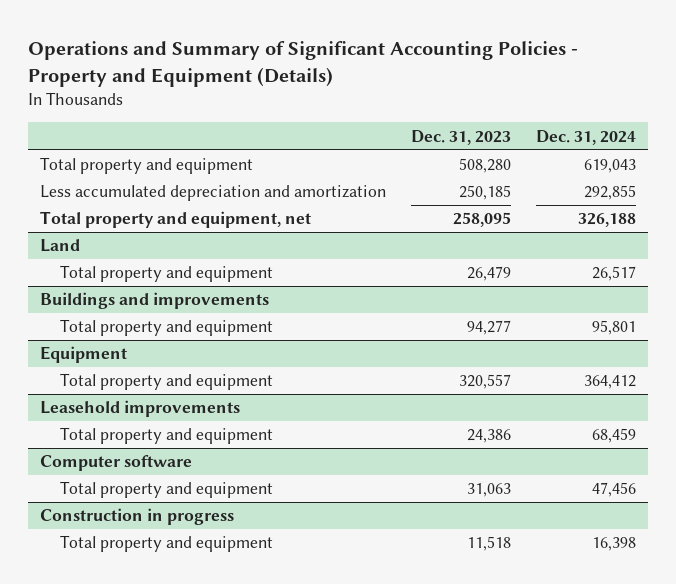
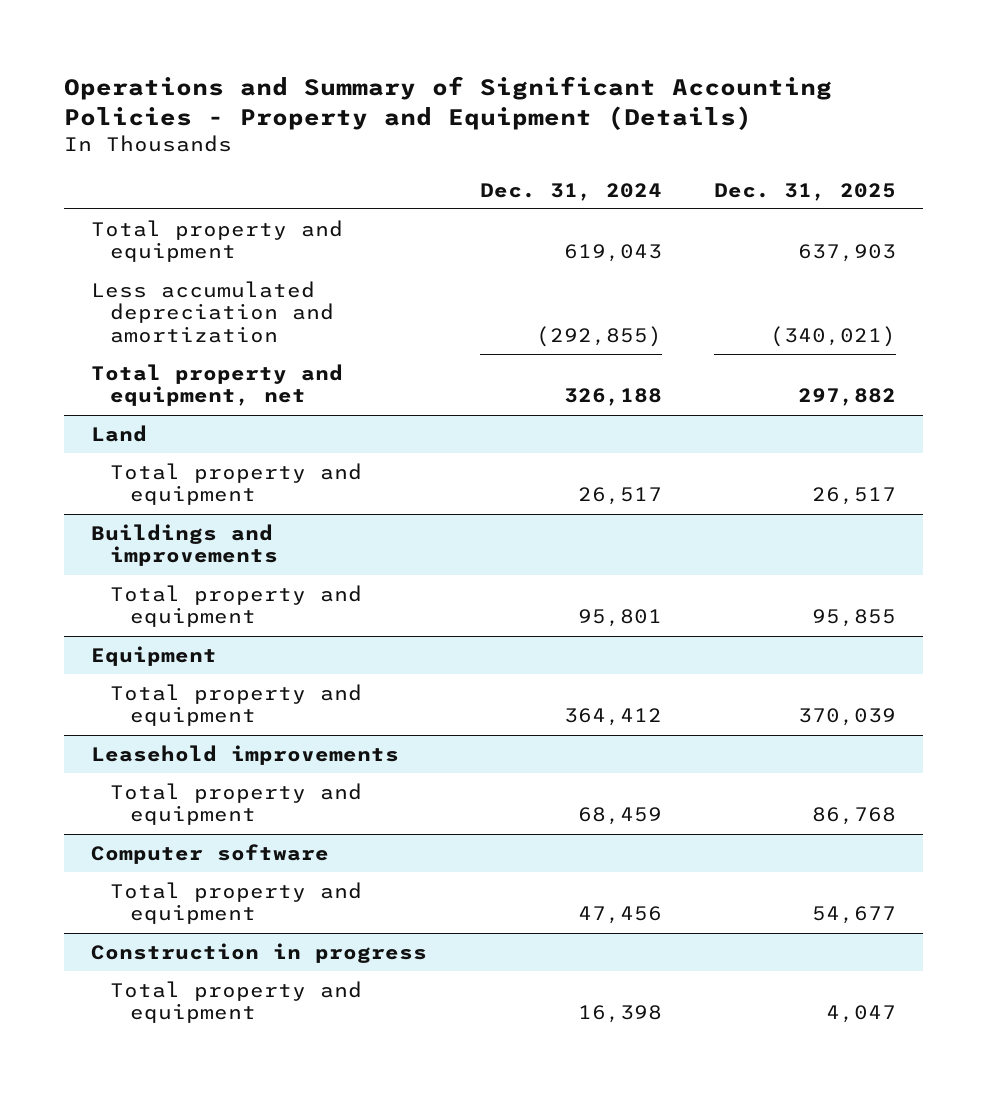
[410,129,511,145] Dec. 31, 2023 -> none
none -> [714,182,897,201] Dec. 31, 2025
[583,185,636,201] 292,855 -> [535,325,662,347] (292,855)

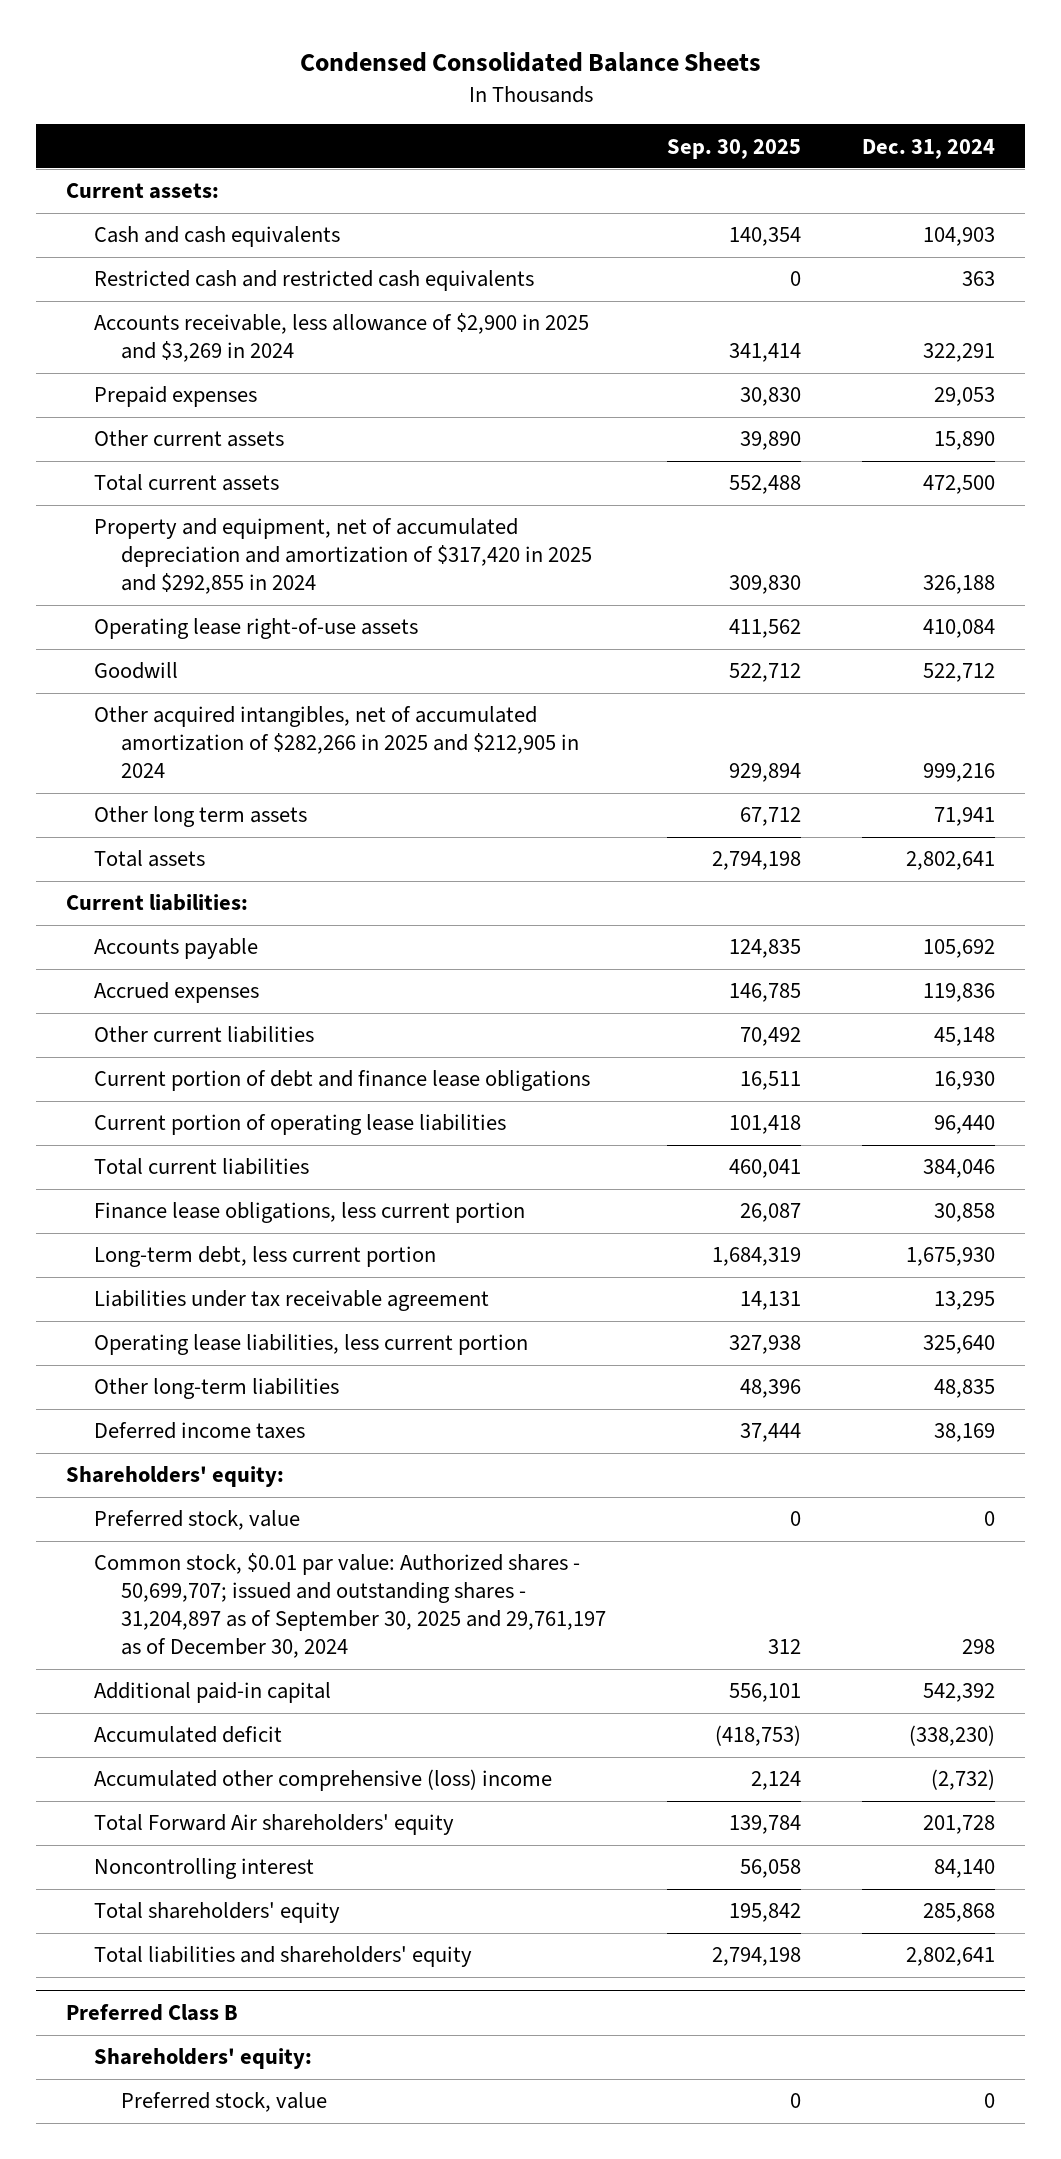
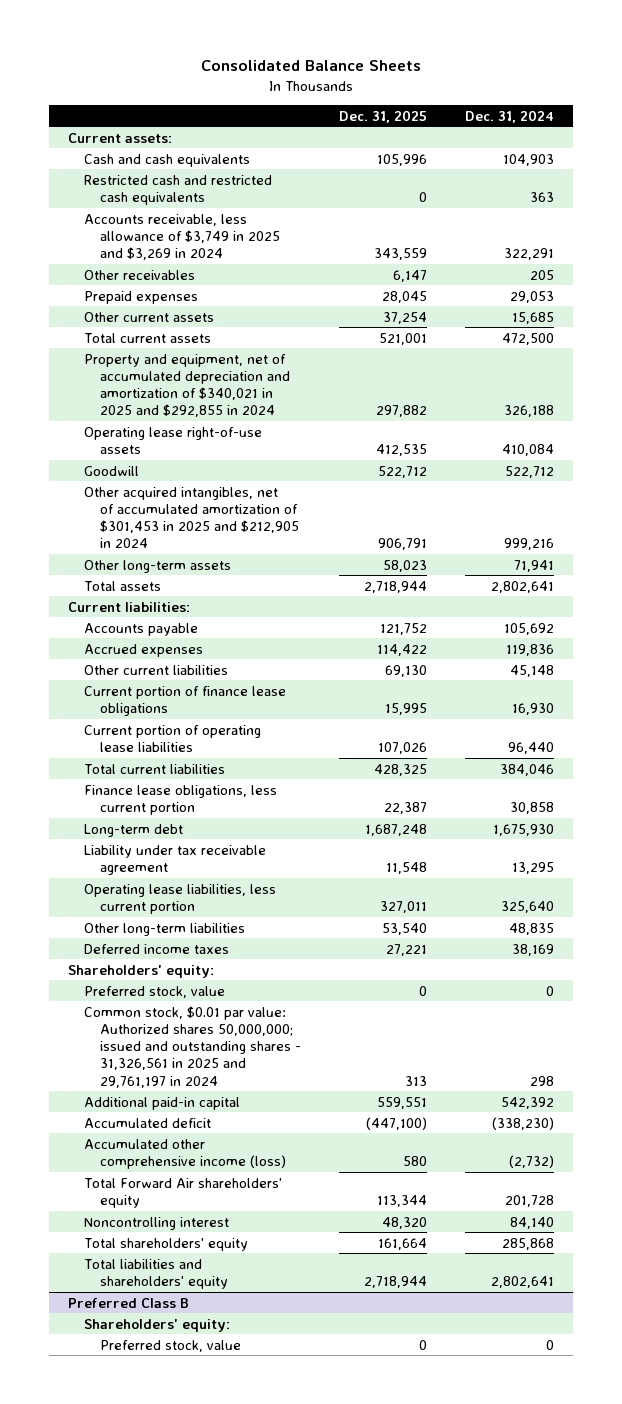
[299,52,761,73] Condensed Consolidated Balance Sheets -> [201,60,422,72] Consolidated Balance Sheets
[666,138,801,159] Sep. 30, 2025 -> none
none -> [339,109,428,123] Dec. 31, 2025
[93,313,589,363] Accounts receivable, less allowance of $2,900 in 2025 and $3,269 in 2024 -> [83,213,280,261] Accounts receivable, less allowance of $3,749 in 2025 and $3,269 in 2024
none -> [83,269,195,280] Other receivables
[933,431,995,451] 15,890 -> [512,311,555,324] 15,685
[93,518,593,595] Property and equipment, net of accumulated depreciation and amortization of $317,420 in 2025 and $292,855 in 2024 -> [83,353,290,418] Property and equipment, net of accumulated depreciation and amortization of $340,021 in 2025 and $292,855 in 2024
[93,706,580,779] Other acquired intangibles, net of accumulated amortization of $282,266 in 2025 and $212,905 in 2024 -> [83,486,299,549] Other acquired intangibles, net of accumulated amortization of $301,453 in 2025 and $212,905 in 2024
[93,806,307,828] Other long term assets -> [83,559,231,573] Other long-term assets
[93,1070,590,1092] Current portion of debt and finance lease obligations -> [83,685,286,716] Current portion of finance lease obligations
[93,1246,436,1268] Long-term debt, less current portion -> [83,823,183,837] Long-term debt
[93,1290,489,1312] Liabilities under tax receivable agreement -> [83,844,266,875] Liability under tax receivable agreement
[93,1553,607,1659] Common stock, $0.01 par value: Authorized shares - 50,699,707; issued and outstanding shares - 31,204,897 as of September 30, 2025 and 29,761,197 as of December 30, 2024 -> [83,1005,301,1088] Common stock, $0.01 par value: Authorized shares 50,000,000; issued and outstanding shares - 31,326,561 in 2025 and 29,761,197 in 2024
[93,1769,552,1792] Accumulated other comprehensive (loss) income -> [83,1138,286,1169] Accumulated other comprehensive income (loss)

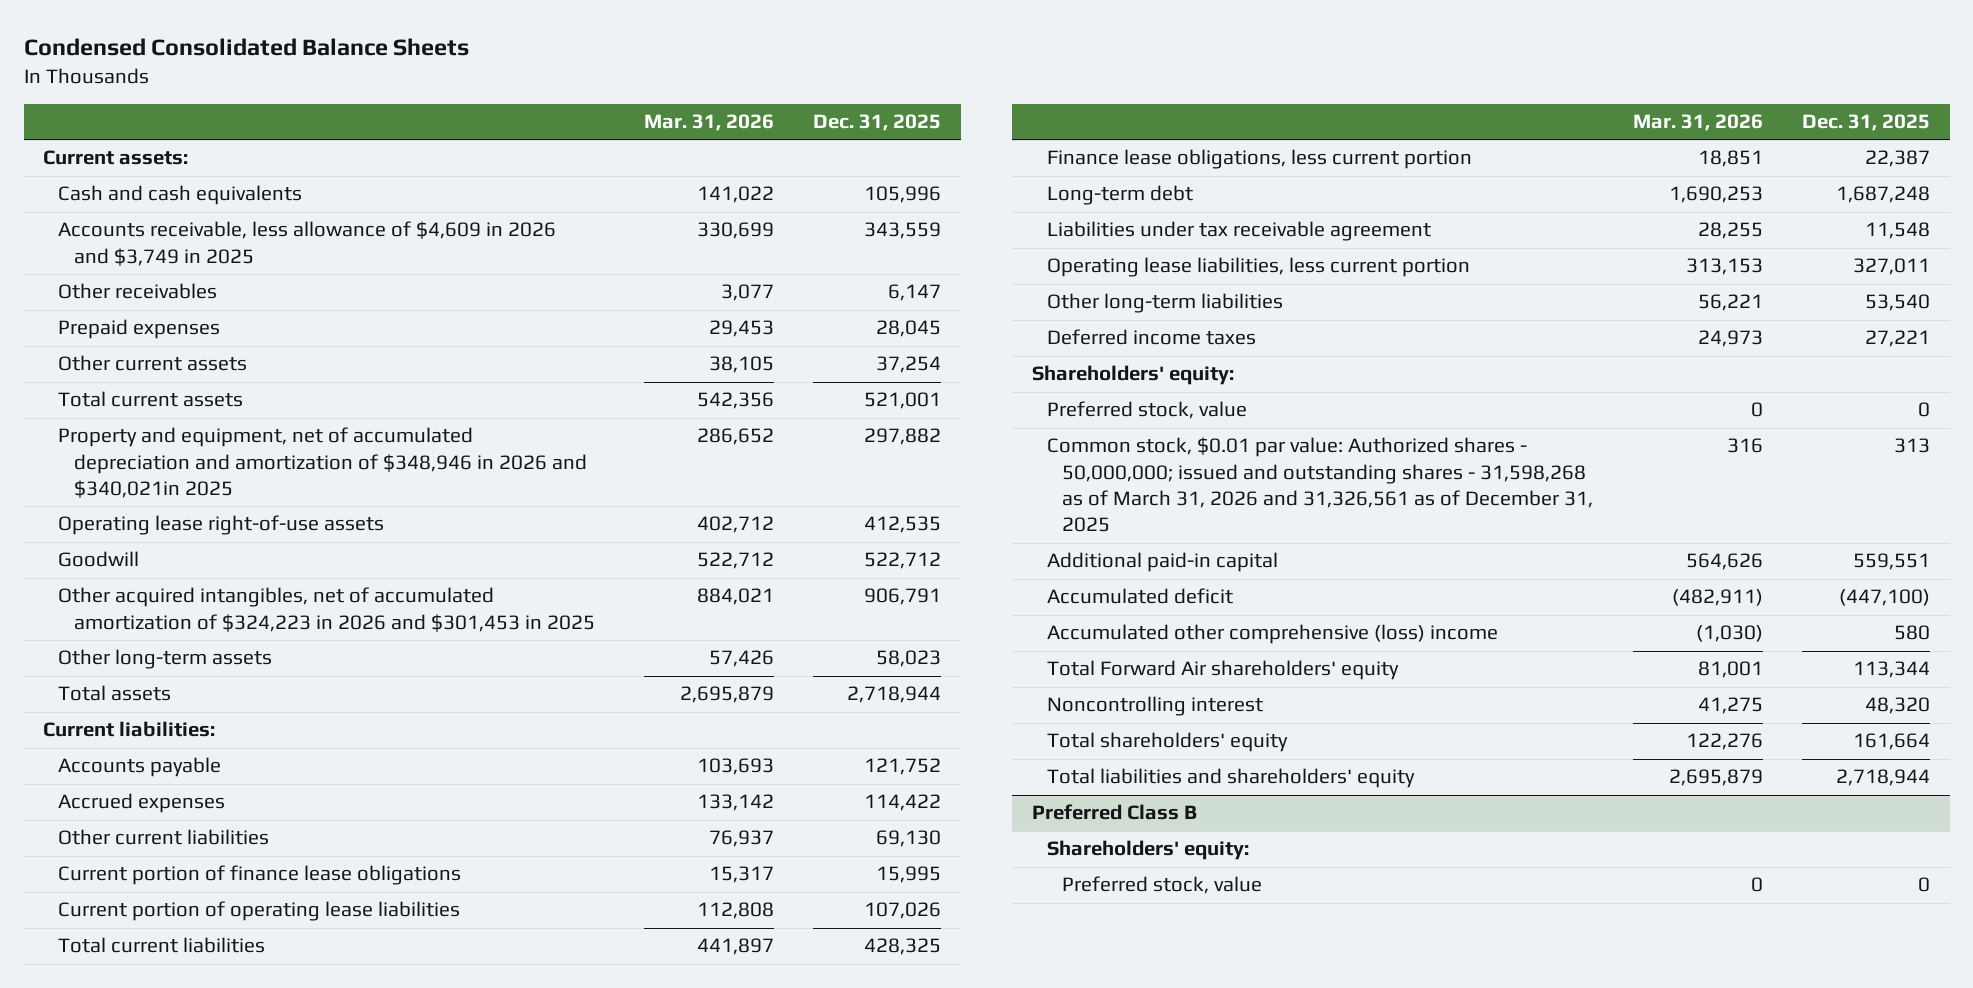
[201,60,422,72] Consolidated Balance Sheets -> [23,38,469,57] Condensed Consolidated Balance Sheets
[465,109,555,123] Dec. 31, 2024 -> none
none -> [643,114,774,132] Mar. 31, 2026
[83,174,272,205] Restricted cash and restricted cash equivalents -> none
[83,213,280,261] Accounts receivable, less allowance of $3,749 in 2025 and $3,269 in 2024 -> [58,221,557,266] Accounts receivable, less allowance of $4,609 in 2026 and $3,749 in 2025
[83,353,290,418] Property and equipment, net of accumulated depreciation and amortization of $340,021 in 2025 and $292,855 in 2024 -> [58,427,587,499] Property and equipment, net of accumulated depreciation and amortization of $348,946 in 2026 and $340,021in 2025
[83,486,299,549] Other acquired intangibles, net of accumulated amortization of $301,453 in 2025 and $212,905 in 2024 -> [58,587,595,632] Other acquired intangibles, net of accumulated amortization of $324,223 in 2026 and $301,453 in 2025
[83,844,266,875] Liability under tax receivable agreement -> [1047,221,1432,242] Liabilities under tax receivable agreement
[83,1005,301,1088] Common stock, $0.01 par value: Authorized shares 50,000,000; issued and outstanding shares - 31,326,561 in 2025 and 29,761,197 in 2024 -> [1047,437,1594,533] Common stock, $0.01 par value: Authorized shares - 50,000,000; issued and outstanding shares - 31,598,268 as of March 31, 2026 and 31,326,561 as of December 31, 2025
[83,1138,286,1169] Accumulated other comprehensive income (loss) -> [1047,624,1499,645] Accumulated other comprehensive (loss) income

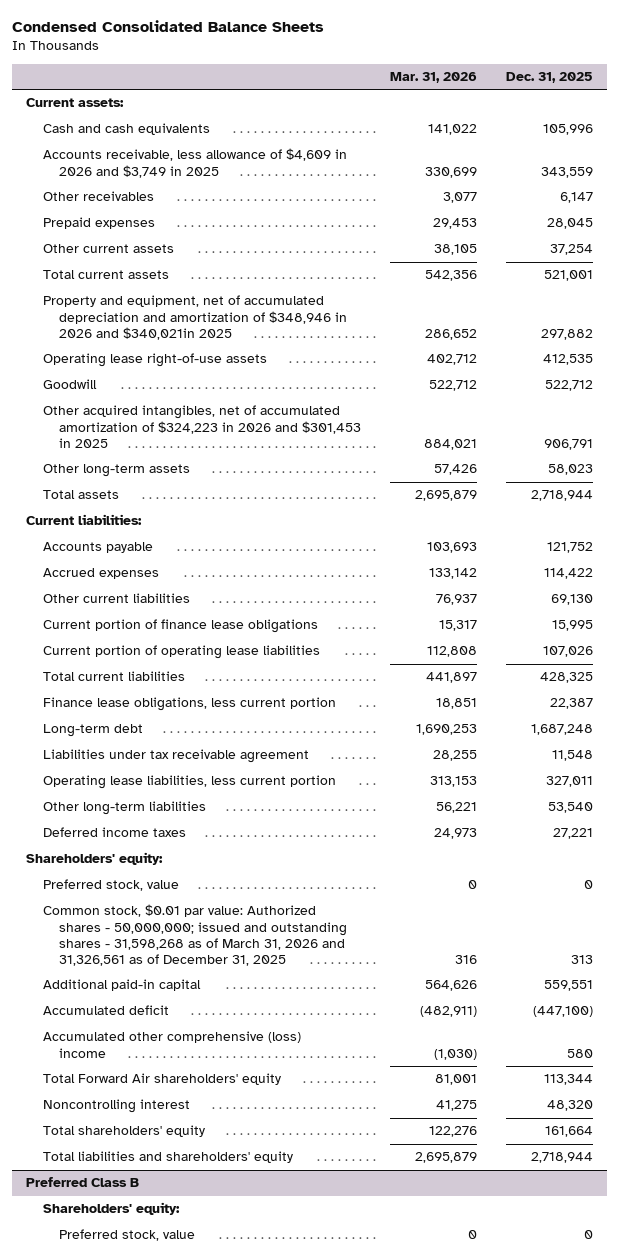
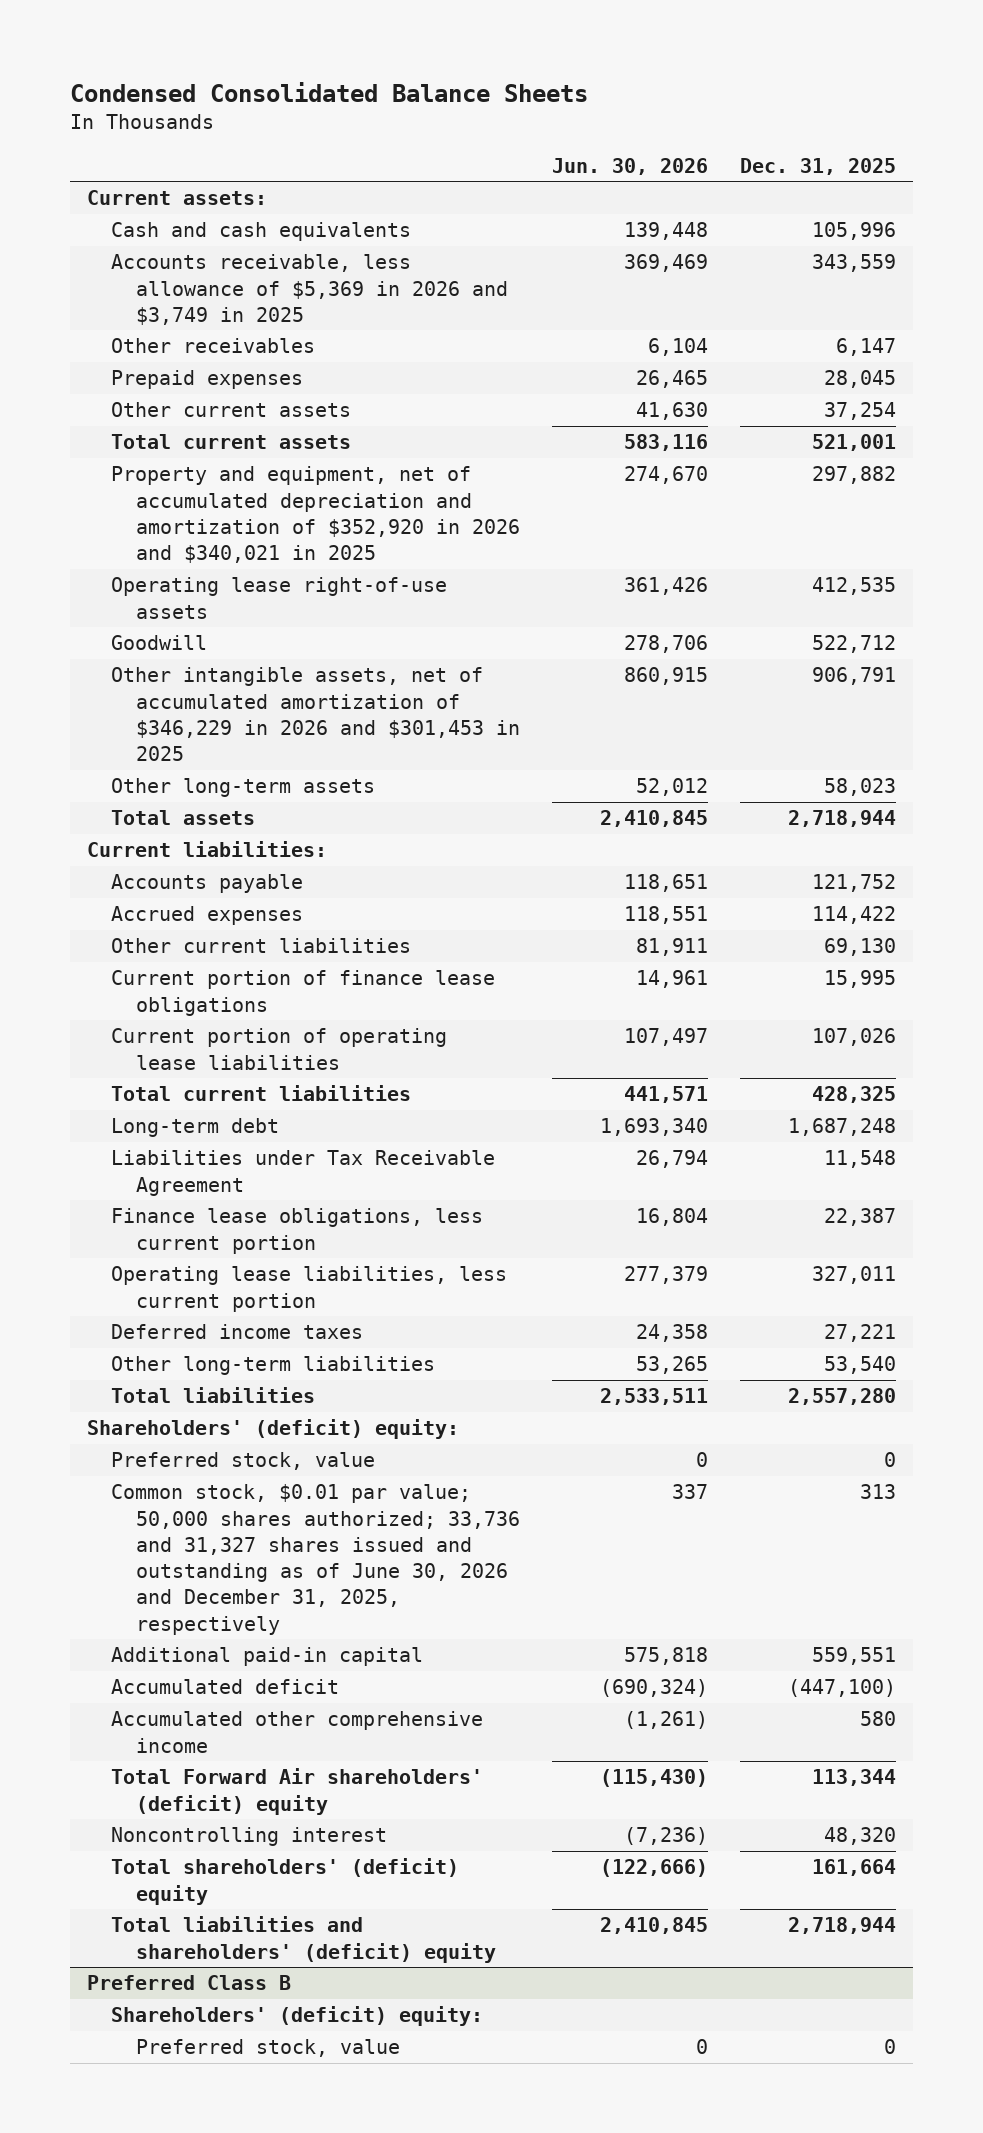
[389,72,477,84] Mar. 31, 2026 -> none
none -> [552,157,709,175] Jun. 30, 2026
[42,148,347,178] Accounts receivable, less allowance of $4,609 in 2026 and $3,749 in 2025 -> [111,254,508,325] Accounts receivable, less allowance of $5,369 in 2026 and $3,749 in 2025
[42,295,348,340] Property and equipment, net of accumulated depreciation and amortization of $348,946 in 2026 and $340,021in 2025 -> [111,466,520,564] Property and equipment, net of accumulated depreciation and amortization of $352,920 in 2026 and $340,021 in 2025
[42,405,362,448] Other acquired intangibles, net of accumulated amortization of $324,223 in 2026 and $301,453 in 2025 -> [111,667,520,762] Other intangible assets, net of accumulated amortization of $346,229 in 2026 and $301,453 in 2025
[42,749,309,764] Liabilities under tax receivable agreement -> [111,1150,496,1196] Liabilities under Tax Receivable Agreement
[42,697,336,712] Finance lease obligations, less current portion -> [111,1208,484,1254] Finance lease obligations, less current portion
[42,801,206,816] Other long-term liabilities -> [111,1356,436,1376] Other long-term liabilities
none -> [111,1387,316,1404] Total liabilities
[26,852,164,866] Shareholders' equity: -> [86,1419,459,1440] Shareholders' (deficit) equity:
[42,904,348,966] Common stock, $0.01 par value: Authorized shares - 50,000,000; issued and outstanding shares - 31,598,268 as of March 31, 2026 and 31,326,561 as of December 31, 2025 -> [111,1484,520,1635] Common stock, $0.01 par value; 50,000 shares authorized; 33,736 and 31,327 shares issued and outstanding as of June 30, 2026 and December 31, 2025, respectively
[42,1031,301,1058] Accumulated other comprehensive (loss) income -> [111,1711,484,1753] Accumulated other comprehensive income
[42,1073,281,1086] Total Forward Air shareholders' equity -> [111,1768,484,1815] Total Forward Air shareholders' (deficit) equity
[42,1125,205,1138] Total shareholders' equity -> [111,1858,460,1905] Total shareholders' (deficit) equity
[42,1151,293,1164] Total liabilities and shareholders' equity -> [111,1916,496,1963] Total liabilities and shareholders' (deficit) equity
[42,1202,180,1216] Shareholders' equity: -> [111,2006,484,2027] Shareholders' (deficit) equity:

